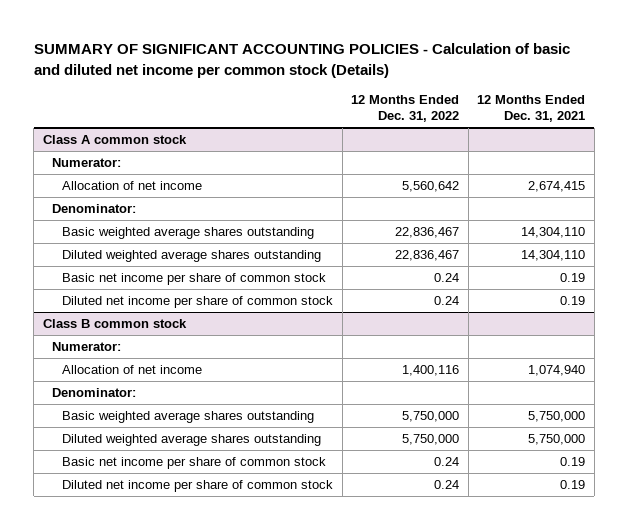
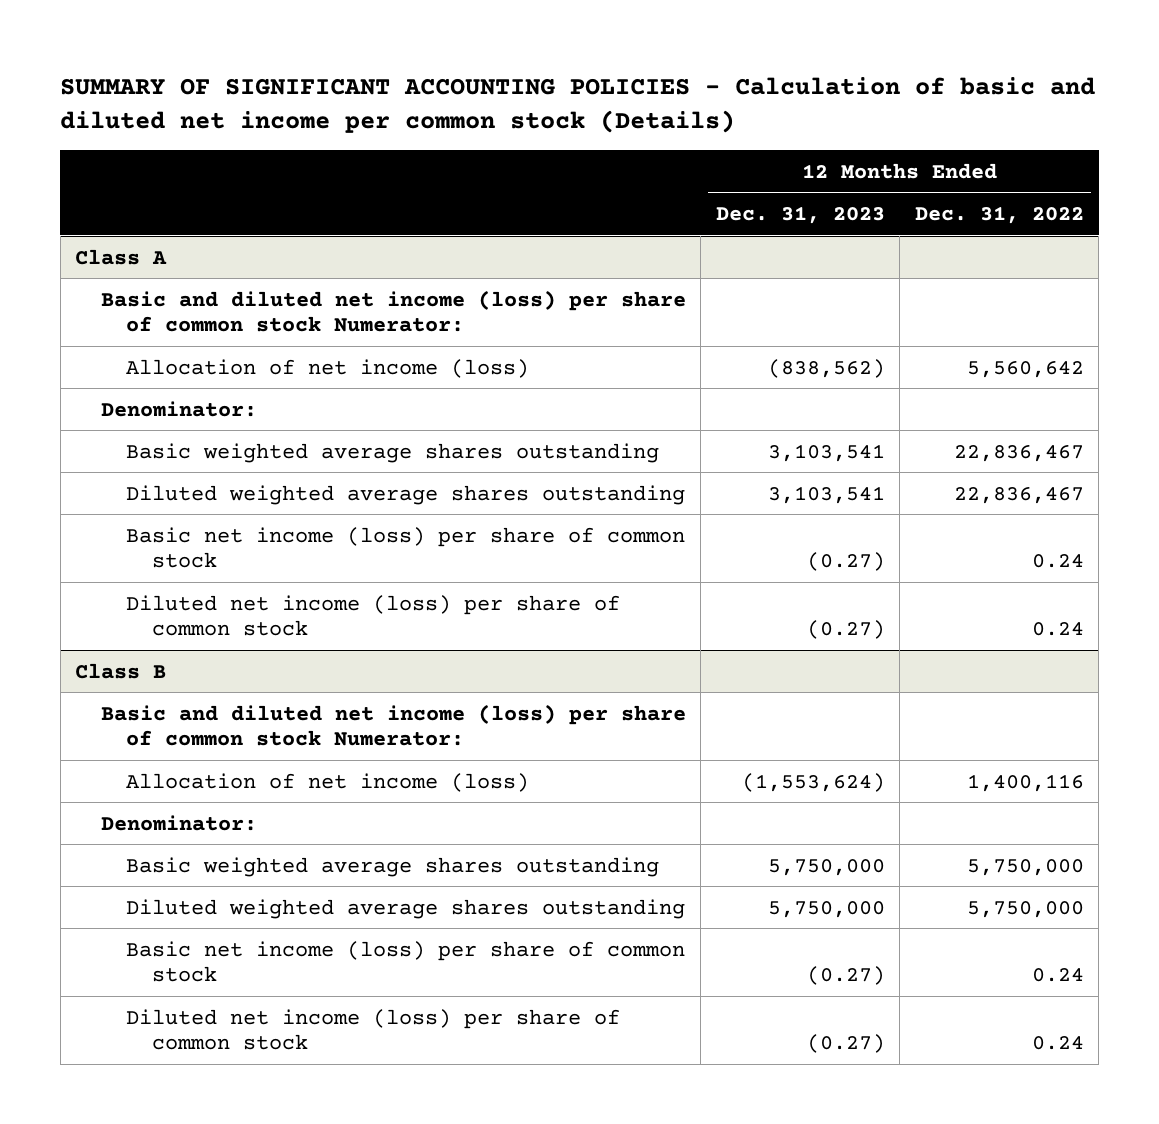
[477,95,586,123] 12 Months Ended Dec. 31, 2021 -> none
none -> [715,206,885,225] Dec. 31, 2023
[42,135,187,145] Class A common stock -> [75,248,168,265] Class A
[52,158,122,168] Numerator: -> [100,289,686,333] Basic and diluted net income (loss) per share of common stock Numerator:
[62,181,203,191] Allocation of net income -> [126,358,530,378] Allocation of net income (loss)
[62,273,327,286] Basic net income per share of common stock -> [126,526,686,569] Basic net income (loss) per share of common stock
[62,296,334,309] Diluted net income per share of common stock -> [126,594,621,637] Diluted net income (loss) per share of common stock
[42,319,187,329] Class B common stock -> [75,662,167,679] Class B
[52,342,122,352] Numerator: -> [100,703,686,747] Basic and diluted net income (loss) per share of common stock Numerator:
[62,365,203,375] Allocation of net income -> [126,772,530,792] Allocation of net income (loss)
[62,457,327,470] Basic net income per share of common stock -> [126,940,686,983] Basic net income (loss) per share of common stock
[62,480,334,493] Diluted net income per share of common stock -> [126,1008,621,1051] Diluted net income (loss) per share of common stock

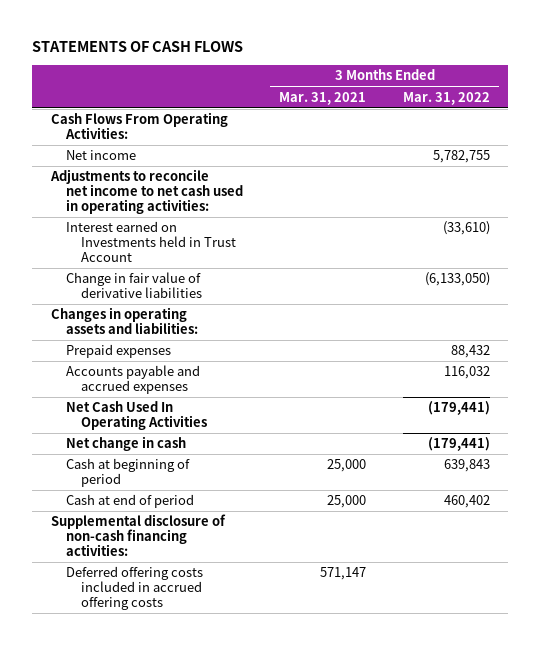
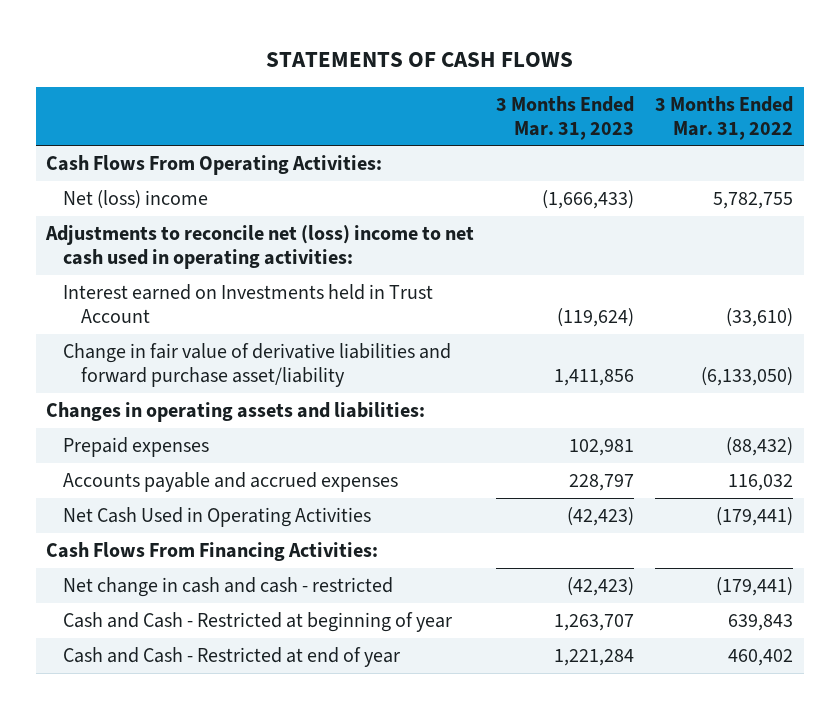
[279,91,367,105] Mar. 31, 2021 -> none
none -> [495,95,634,140] 3 Months Ended Mar. 31, 2023
[65,150,136,161] Net income -> [63,190,209,210] Net (loss) income
[49,169,243,215] Adjustments to reconcile net income to net cash used in operating activities: -> [45,225,475,269] Adjustments to reconcile net (loss) income to net cash used in operating activities:
[65,272,202,299] Change in fair value of derivative liabilities -> [63,343,452,387] Change in fair value of derivative liabilities and forward purchase asset/liability
[451,345,491,359] 88,432 -> [725,437,793,457] (88,432)
[50,514,226,557] Supplemental disclosure of non-cash financing activities: -> none
[65,566,203,611] Deferred offering costs included in accrued offering costs -> none
[65,401,207,431] Net Cash Used In Operating Activities -> [63,507,372,528] Net Cash Used in Operating Activities
none -> [46,542,379,562] Cash Flows From Financing Activities:
[65,436,186,452] Net change in cash -> [63,577,394,598] Net change in cash and cash - restricted
[65,458,190,488] Cash at beginning of period -> [63,612,453,633] Cash and Cash - Restricted at beginning of year
[65,494,194,509] Cash at end of period -> [63,647,401,668] Cash and Cash - Restricted at end of year

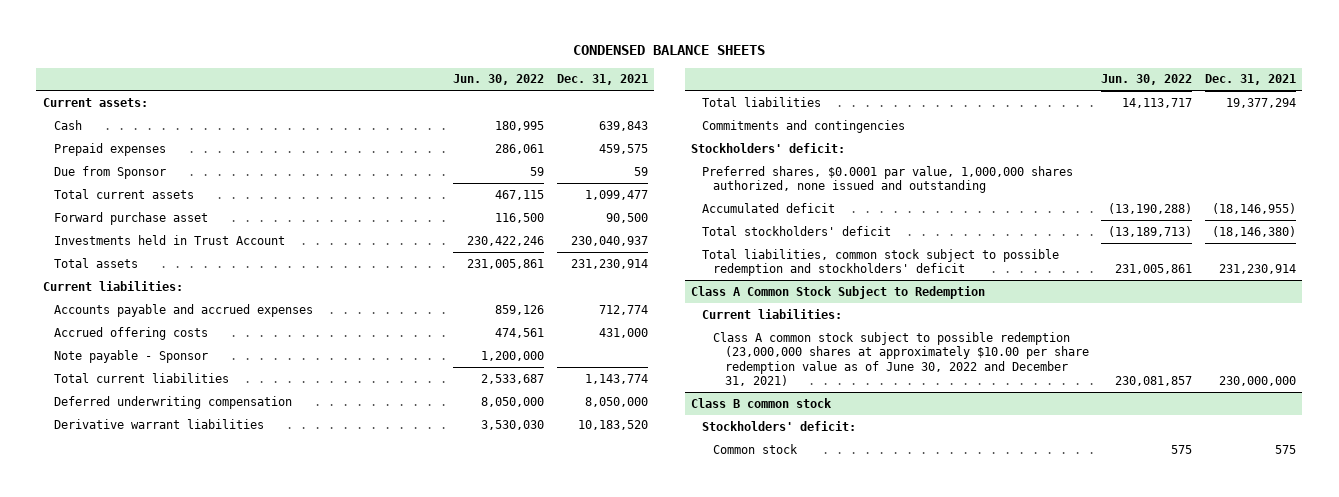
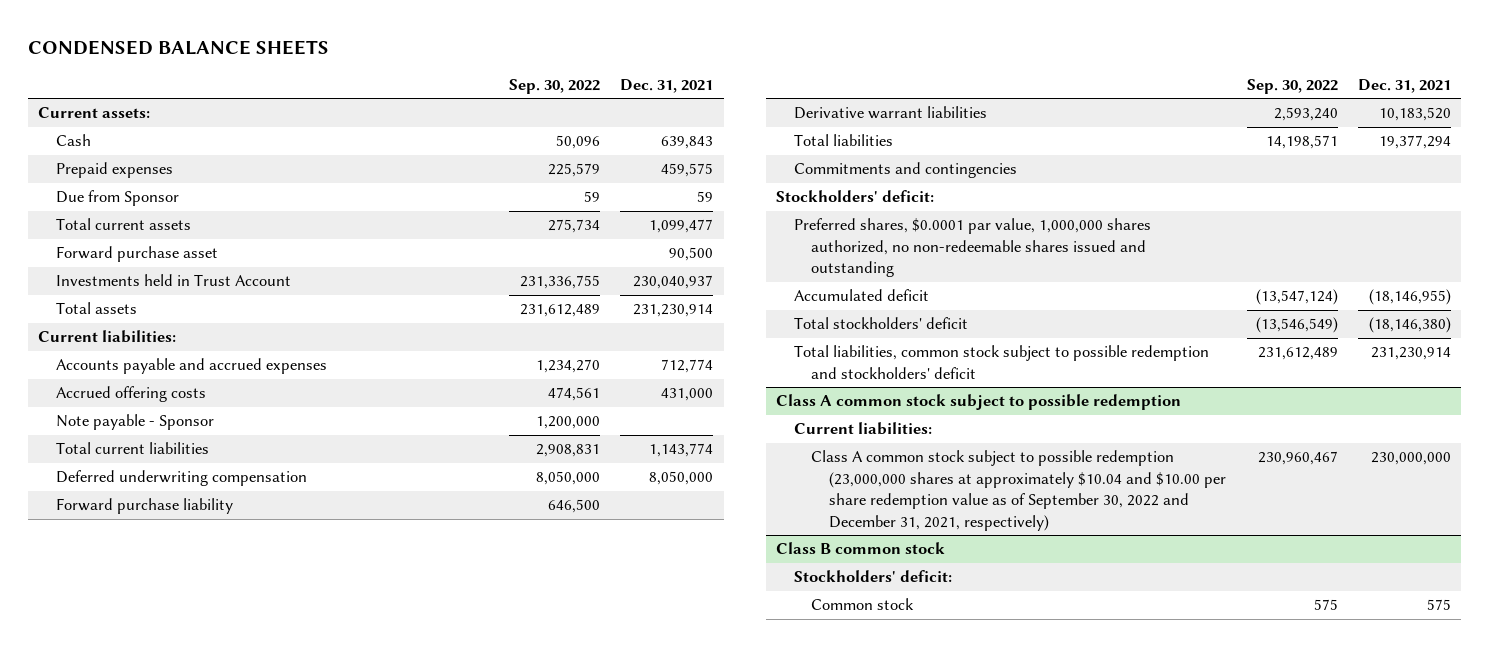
[453,74,545,86] Jun. 30, 2022 -> none
none -> [509,78,601,94] Sep. 30, 2022
none -> [56,498,234,515] Forward purchase liability
[702,165,1074,194] Preferred shares, $0.0001 par value, 1,000,000 shares authorized, none issued and outstanding -> [793,218,1151,278] Preferred shares, $0.0001 par value, 1,000,000 shares authorized, no non-redeemable shares issued and outstanding
[690,285,985,299] Class A Common Stock Subject to Redemption -> [775,394,1181,411] Class A common stock subject to possible redemption
[713,331,1089,387] Class A common stock subject to possible redemption (23,000,000 shares at approximately $10.00 per share redemption value as of June 30, 2022 and December 31, 2021) -> [811,450,1227,531] Class A common stock subject to possible redemption (23,000,000 shares at approximately $10.04 and $10.00 per share redemption value as of September 30, 2022 and December 31, 2021, respectively)

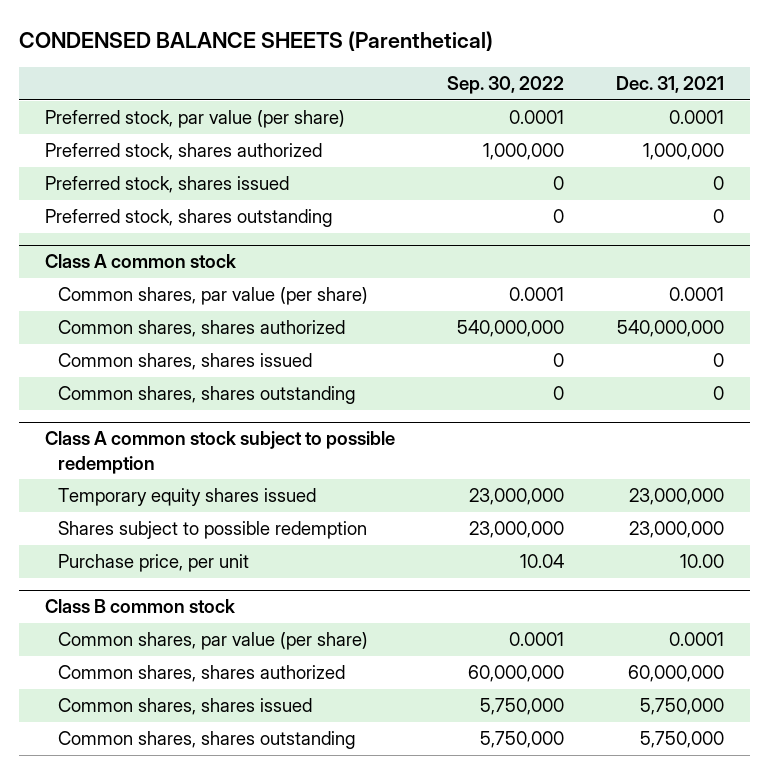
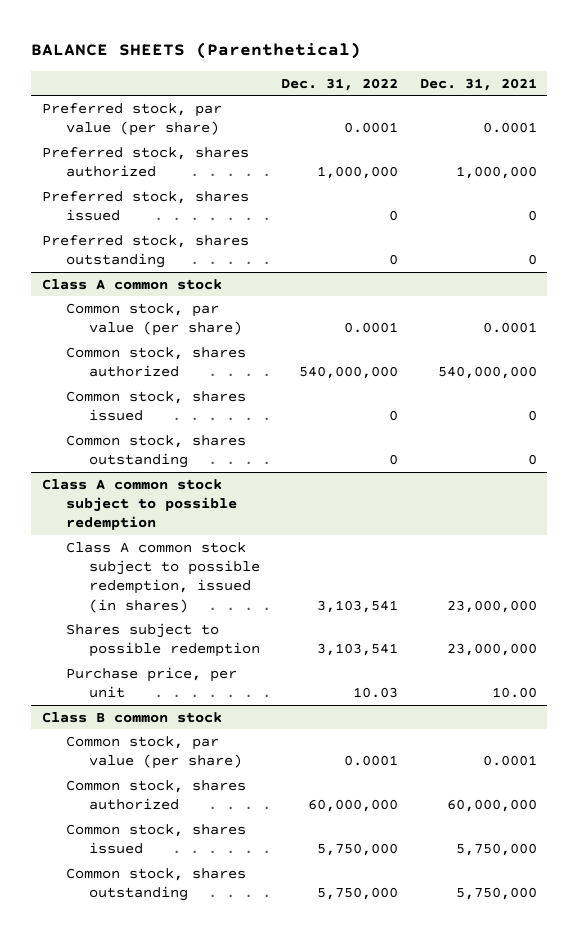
[18,30,493,51] CONDENSED BALANCE SHEETS (Parenthetical) -> [31,42,362,60] BALANCE SHEETS (Parenthetical)
[446,76,564,95] Sep. 30, 2022 -> none
none -> [281,77,399,91] Dec. 31, 2022
[58,287,369,306] Common shares, par value (per share) -> [65,302,243,337] Common stock, par value (per share)
[58,320,346,338] Common shares, shares authorized -> [65,346,246,378] Common stock, shares authorized
[58,353,313,371] Common shares, shares issued -> [65,390,246,422] Common stock, shares issued
[58,386,356,405] Common shares, shares outstanding -> [65,434,246,469] Common stock, shares outstanding
[58,488,317,507] Temporary equity shares issued -> [65,541,261,613] Class A common stock subject to possible redemption, issued (in shares)
[58,632,369,651] Common shares, par value (per share) -> [65,735,243,770] Common stock, par value (per share)
[58,665,346,683] Common shares, shares authorized -> [65,779,246,811] Common stock, shares authorized
[58,698,313,716] Common shares, shares issued -> [65,823,246,855] Common stock, shares issued
[58,731,356,750] Common shares, shares outstanding -> [65,867,246,902] Common stock, shares outstanding

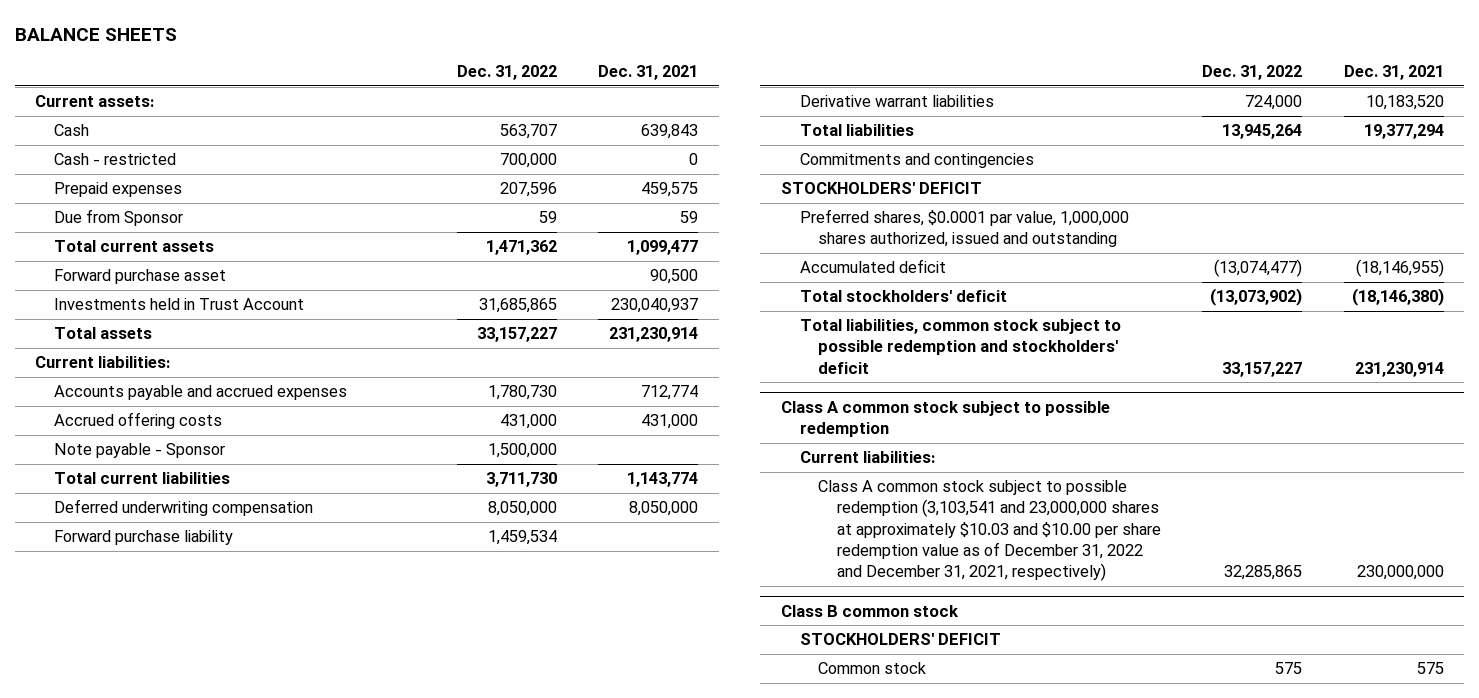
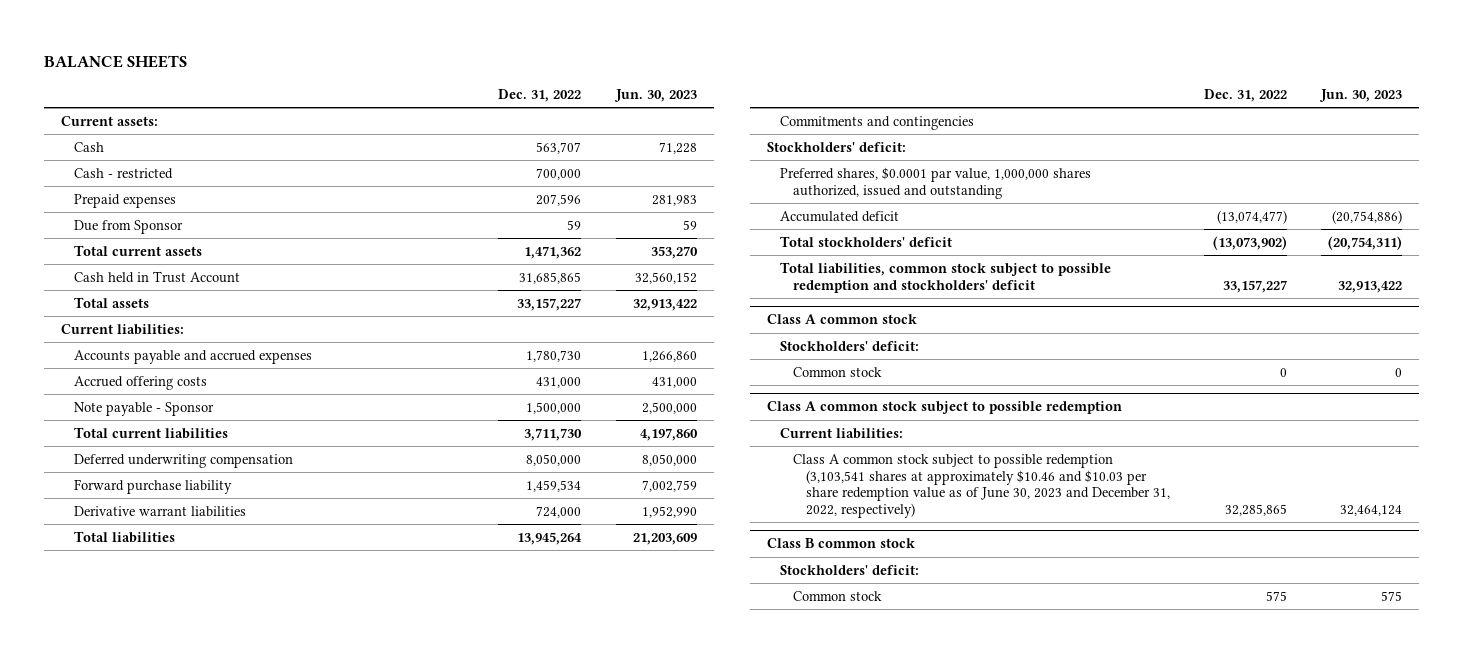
[598,65,699,81] Dec. 31, 2021 -> none
none -> [613,88,697,102] Jun. 30, 2023
[54,269,227,285] Forward purchase asset -> none
[54,298,305,311] Investments held in Trust Account -> [74,270,241,283] Cash held in Trust Account
[780,182,982,195] STOCKHOLDERS' DEFICIT -> [767,141,907,152] Stockholders' deficit:
none -> [767,314,918,325] Class A common stock
none -> [779,340,919,351] Stockholders' deficit:
none -> [792,366,882,377] Common stock
[818,480,1162,582] Class A common stock subject to possible redemption (3,103,541 and 23,000,000 shares at approximately $10.03 and $10.00 per share redemption value as of December 31, 2022 and December 31, 2021, respectively) -> [792,453,1170,518] Class A common stock subject to possible redemption (3,103,541 shares at approximately $10.46 and $10.03 per share redemption value as of June 30, 2023 and December 31, 2022, respectively)
[799,633,1001,646] STOCKHOLDERS' DEFICIT -> [779,564,919,575] Stockholders' deficit:

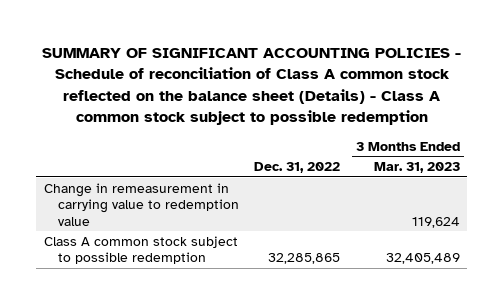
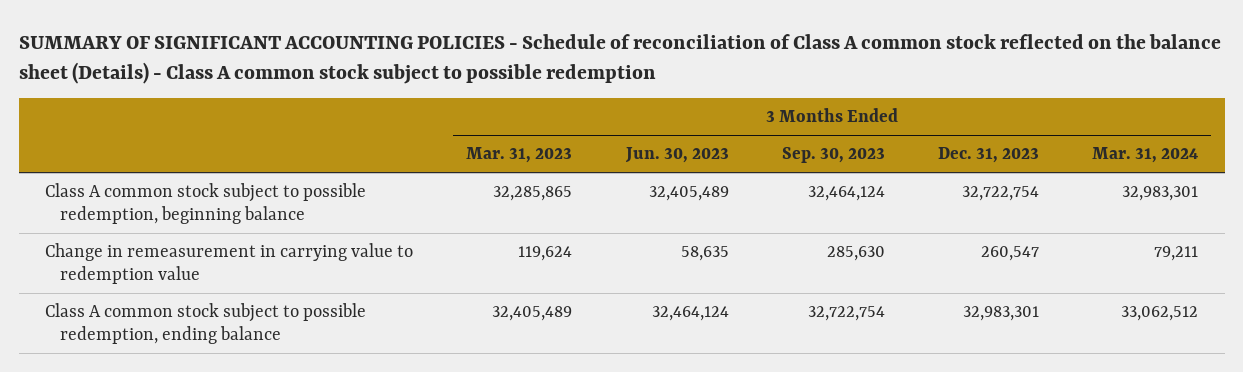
[254,162,341,174] Dec. 31, 2022 -> none
none -> [624,147,729,164] Jun. 30, 2023
none -> [781,147,885,164] Sep. 30, 2023
none -> [937,147,1039,164] Dec. 31, 2023
none -> [1091,147,1198,164] Mar. 31, 2024
none -> [45,182,367,224] Class A common stock subject to possible redemption, beginning balance
[43,235,238,265] Class A common stock subject to possible redemption -> [45,302,367,344] Class A common stock subject to possible redemption, ending balance

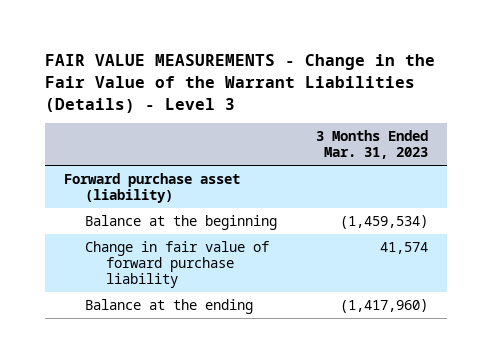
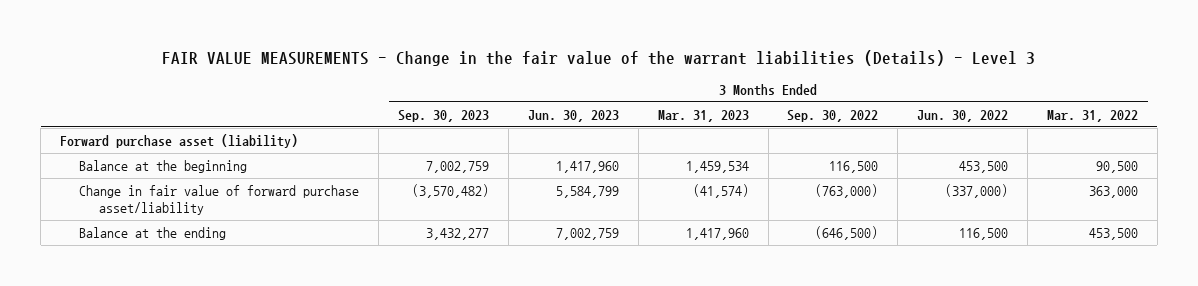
[44,54,435,113] FAIR VALUE MEASUREMENTS - Change in the Fair Value of the Warrant Liabilities (Details) - Level 3 -> [162,49,1036,66] FAIR VALUE MEASUREMENTS - Change in the fair value of the warrant liabilities (Details) - Level 3
none -> [398,109,490,122] Sep. 30, 2023
none -> [527,109,619,122] Jun. 30, 2023
none -> [787,109,879,122] Sep. 30, 2022
none -> [917,109,1009,122] Jun. 30, 2022
none -> [1046,109,1138,122] Mar. 31, 2022
[339,214,428,229] (1,459,534) -> [685,160,749,173] 1,459,534
[85,240,270,289] Change in fair value of forward purchase liability -> [79,184,360,216] Change in fair value of forward purchase asset/liability
[379,241,428,254] 41,574 -> [692,183,749,198] (41,574)
[339,298,428,313] (1,417,960) -> [685,227,749,240] 1,417,960

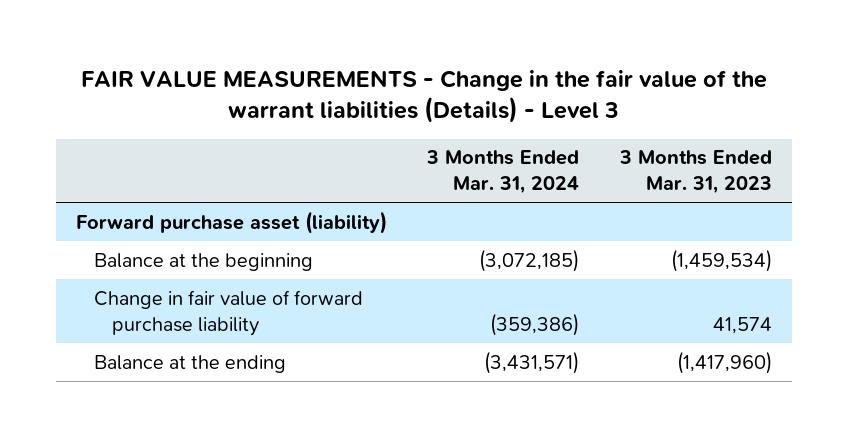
[398,109,490,122] Sep. 30, 2023 -> none
[527,109,619,122] Jun. 30, 2023 -> none
[787,109,879,122] Sep. 30, 2022 -> none
[917,109,1009,122] Jun. 30, 2022 -> none
[1046,109,1138,122] Mar. 31, 2022 -> none
none -> [426,150,580,195] 3 Months Ended Mar. 31, 2024
[685,160,749,173] 1,459,534 -> [670,248,772,272] (1,459,534)
[79,184,360,216] Change in fair value of forward purchase asset/liability -> [93,289,363,336] Change in fair value of forward purchase liability
[692,183,749,198] (41,574) -> [712,316,772,334] 41,574
[685,227,749,240] 1,417,960 -> [676,350,772,374] (1,417,960)

